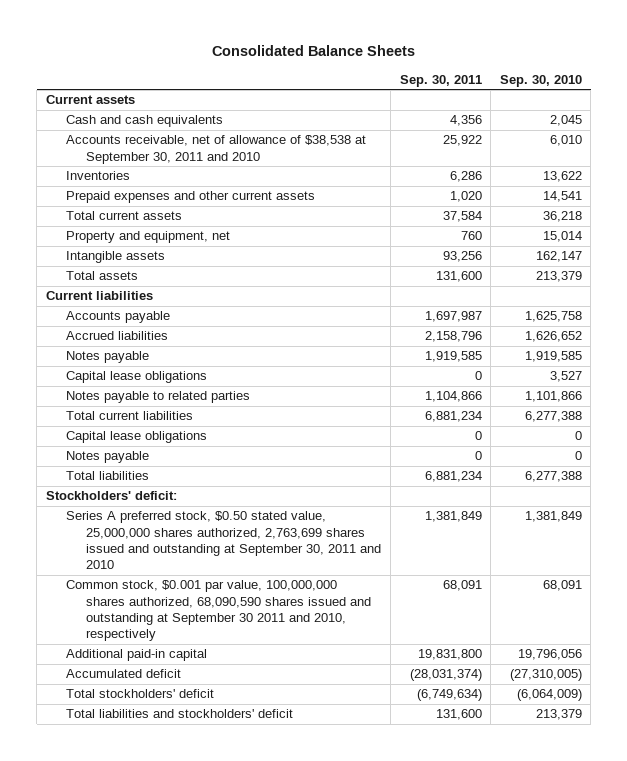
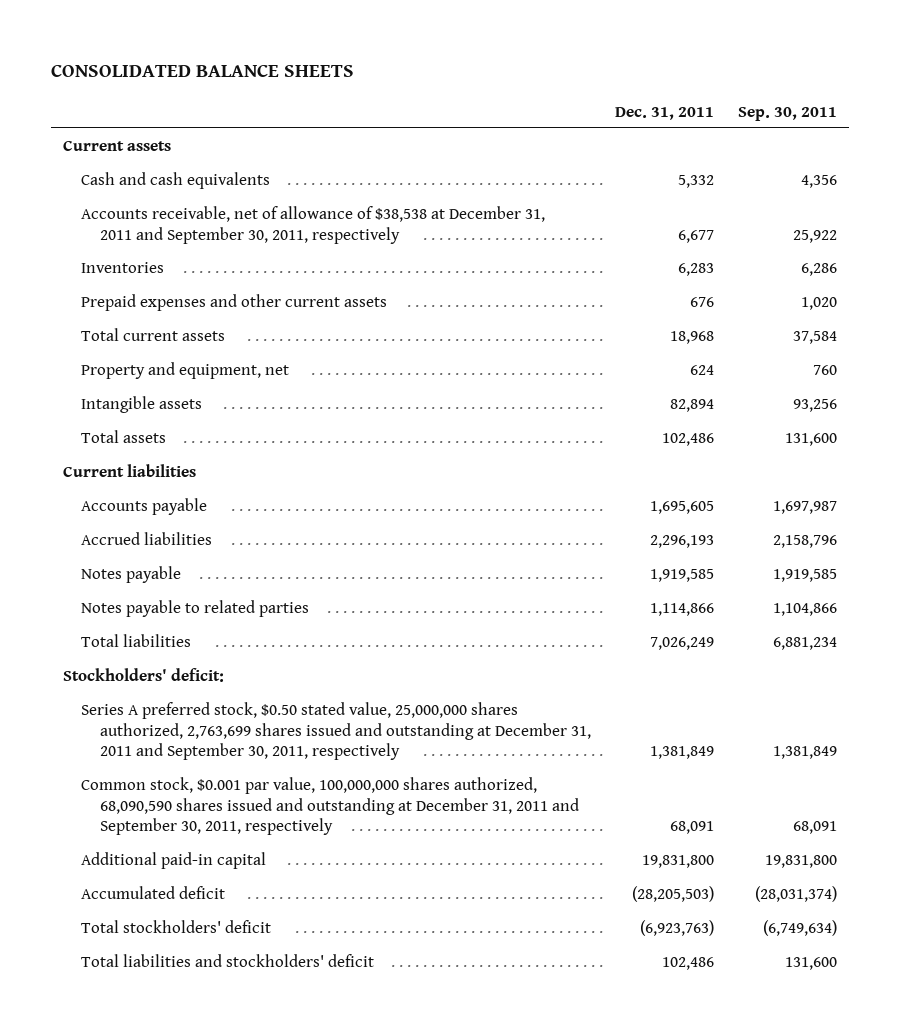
[211,45,415,57] Consolidated Balance Sheets -> [50,64,354,78] CONSOLIDATED BALANCE SHEETS
[499,74,582,87] Sep. 30, 2010 -> none
none -> [614,106,714,120] Dec. 31, 2011
[66,135,367,164] Accounts receivable, net of allowance of $38,538 at September 30, 2011 and 2010 -> [81,206,546,244] Accounts receivable, net of allowance of $38,538 at December 31, 2011 and September 30, 2011, respectively
[66,371,208,384] Capital lease obligations -> none
[66,411,194,421] Total current liabilities -> none
[66,431,208,444] Capital lease obligations -> none
[66,451,150,464] Notes payable -> none
[66,511,382,570] Series A preferred stock, $0.50 stated value, 25,000,000 shares authorized, 2,763,699 shares issued and outstanding at September 30, 2011 and 2010 -> [81,702,591,761] Series A preferred stock, $0.50 stated value, 25,000,000 shares authorized, 2,763,699 shares issued and outstanding at December 31, 2011 and September 30, 2011, respectively
[66,580,372,642] Common stock, $0.001 par value, 100,000,000 shares authorized, 68,090,590 shares issued and outstanding at September 30 2011 and 2010, respectively -> [81,777,579,836] Common stock, $0.001 par value, 100,000,000 shares authorized, 68,090,590 shares issued and outstanding at December 31, 2011 and September 30, 2011, respectively

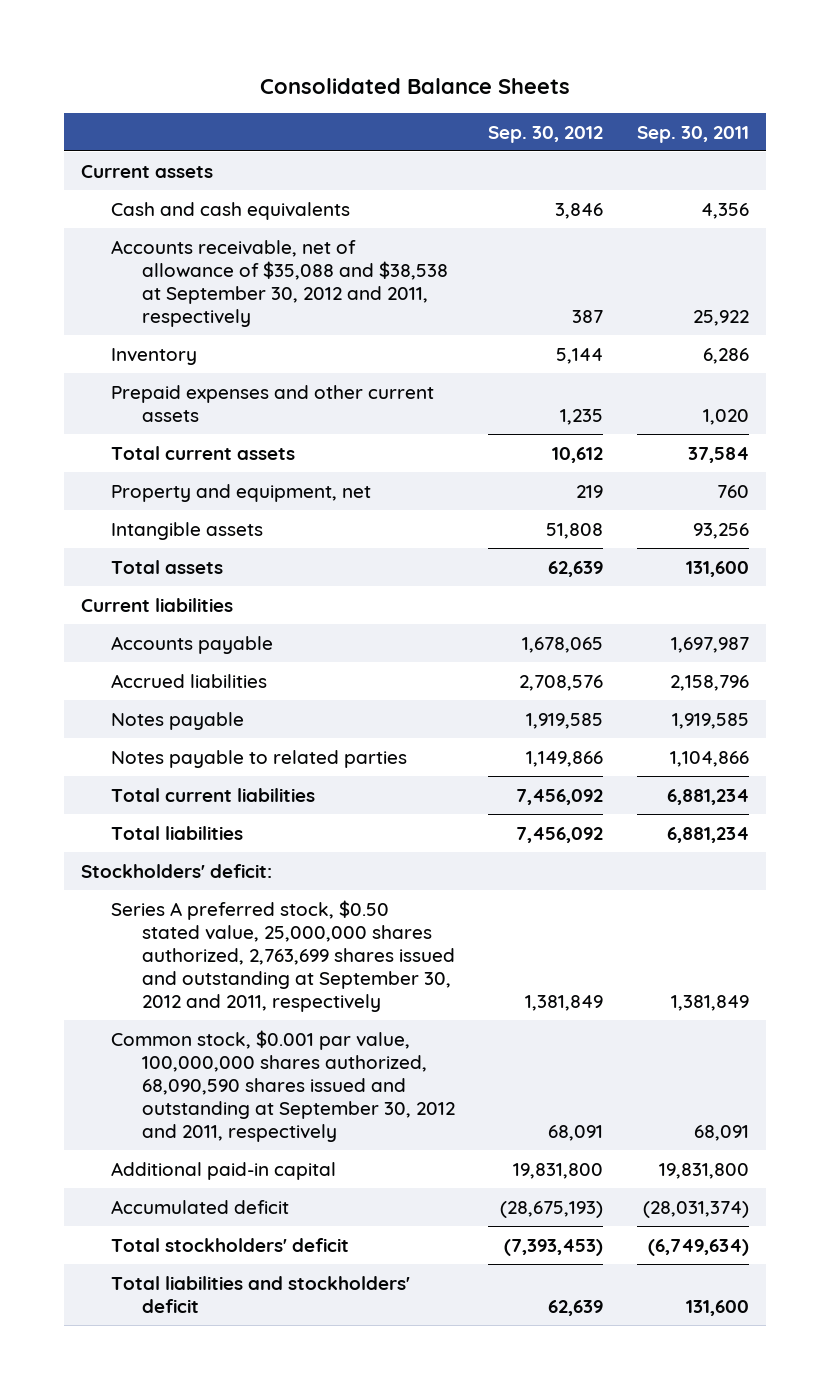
[50,64,354,78] CONSOLIDATED BALANCE SHEETS -> [259,77,570,94] Consolidated Balance Sheets
[614,106,714,120] Dec. 31, 2011 -> none
none -> [488,125,604,143] Sep. 30, 2012
[81,206,546,244] Accounts receivable, net of allowance of $38,538 at December 31, 2011 and September 30, 2011, respectively -> [111,239,448,327] Accounts receivable, net of allowance of $35,088 and $38,538 at September 30, 2012 and 2011, respectively
[81,262,165,274] Inventories -> [111,347,198,365] Inventory
none -> [111,787,316,802] Total current liabilities
[81,702,591,761] Series A preferred stock, $0.50 stated value, 25,000,000 shares authorized, 2,763,699 shares issued and outstanding at December 31, 2011 and September 30, 2011, respectively -> [111,899,455,1013] Series A preferred stock, $0.50 stated value, 25,000,000 shares authorized, 2,763,699 shares issued and outstanding at September 30, 2012 and 2011, respectively
[81,777,579,836] Common stock, $0.001 par value, 100,000,000 shares authorized, 68,090,590 shares issued and outstanding at December 31, 2011 and September 30, 2011, respectively -> [111,1029,455,1143] Common stock, $0.001 par value, 100,000,000 shares authorized, 68,090,590 shares issued and outstanding at September 30, 2012 and 2011, respectively

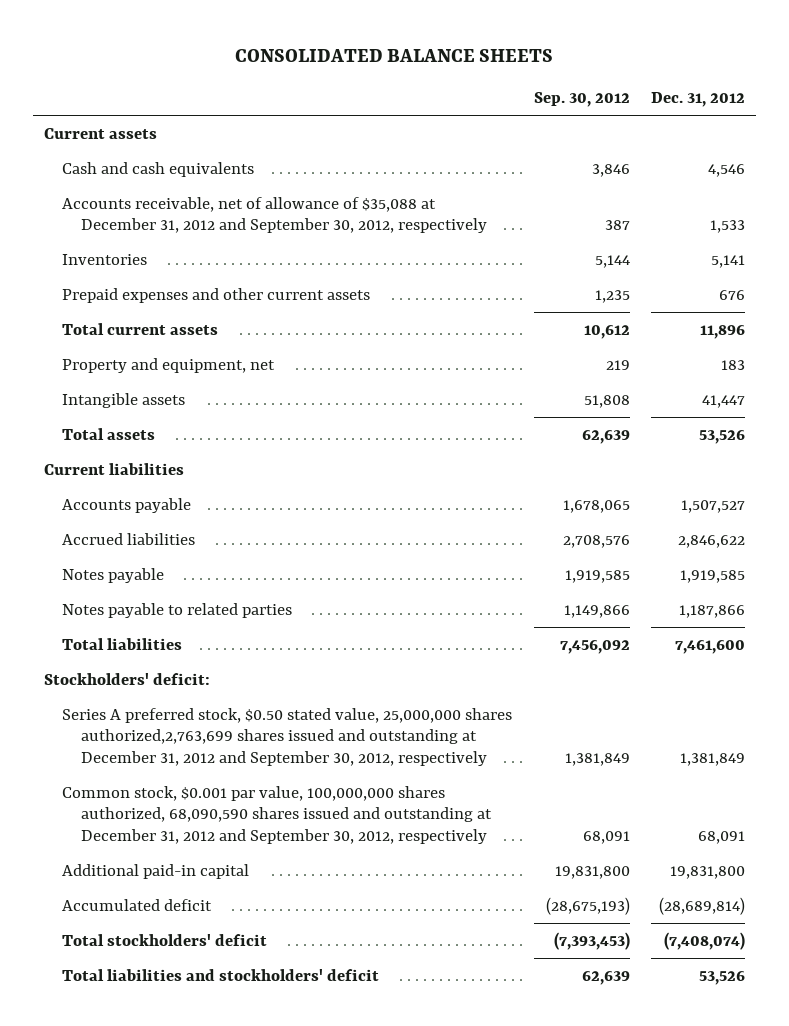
[259,77,570,94] Consolidated Balance Sheets -> [235,49,554,63] CONSOLIDATED BALANCE SHEETS
[636,125,749,143] Sep. 30, 2011 -> none
none -> [651,92,746,108] Dec. 31, 2012
[111,239,448,327] Accounts receivable, net of allowance of $35,088 and $38,538 at September 30, 2012 and 2011, respectively -> [62,196,487,234] Accounts receivable, net of allowance of $35,088 at December 31, 2012 and September 30, 2012, respectively
[111,347,198,365] Inventory -> [62,253,148,265] Inventories
[111,787,316,802] Total current liabilities -> none
[111,899,455,1013] Series A preferred stock, $0.50 stated value, 25,000,000 shares authorized, 2,763,699 shares issued and outstanding at September 30, 2012 and 2011, respectively -> [62,707,513,766] Series A preferred stock, $0.50 stated value, 25,000,000 shares authorized,2,763,699 shares issued and outstanding at December 31, 2012 and September 30, 2012, respectively
[111,1029,455,1143] Common stock, $0.001 par value, 100,000,000 shares authorized, 68,090,590 shares issued and outstanding at September 30, 2012 and 2011, respectively -> [62,785,492,844] Common stock, $0.001 par value, 100,000,000 shares authorized, 68,090,590 shares issued and outstanding at December 31, 2012 and September 30, 2012, respectively

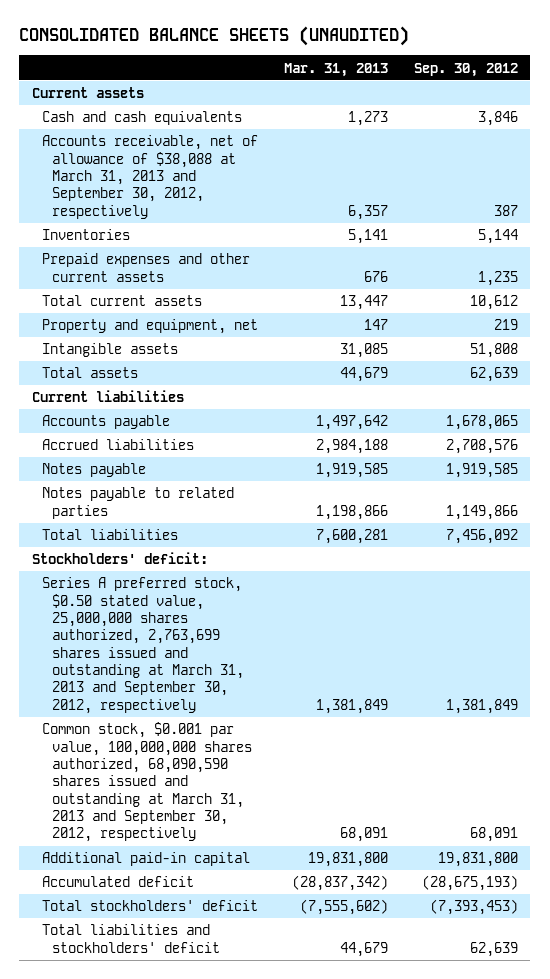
[235,49,554,63] CONSOLIDATED BALANCE SHEETS -> [19,26,410,47] CONSOLIDATED BALANCE SHEETS (UNAUDITED)
[651,92,746,108] Dec. 31, 2012 -> none
none -> [283,62,388,77] Mar. 31, 2013
[62,196,487,234] Accounts receivable, net of allowance of $35,088 at December 31, 2012 and September 30, 2012, respectively -> [42,135,259,219] Accounts receivable, net of allowance of $38,088 at March 31, 2013 and September 30, 2012, respectively
[62,707,513,766] Series A preferred stock, $0.50 stated value, 25,000,000 shares authorized,2,763,699 shares issued and outstanding at December 31, 2012 and September 30, 2012, respectively -> [42,577,245,714] Series A preferred stock, $0.50 stated value, 25,000,000 shares authorized, 2,763,699 shares issued and outstanding at March 31, 2013 and September 30, 2012, respectively
[62,785,492,844] Common stock, $0.001 par value, 100,000,000 shares authorized, 68,090,590 shares issued and outstanding at December 31, 2012 and September 30, 2012, respectively -> [42,722,253,843] Common stock, $0.001 par value, 100,000,000 shares authorized, 68,090,590 shares issued and outstanding at March 31, 2013 and September 30, 2012, respectively

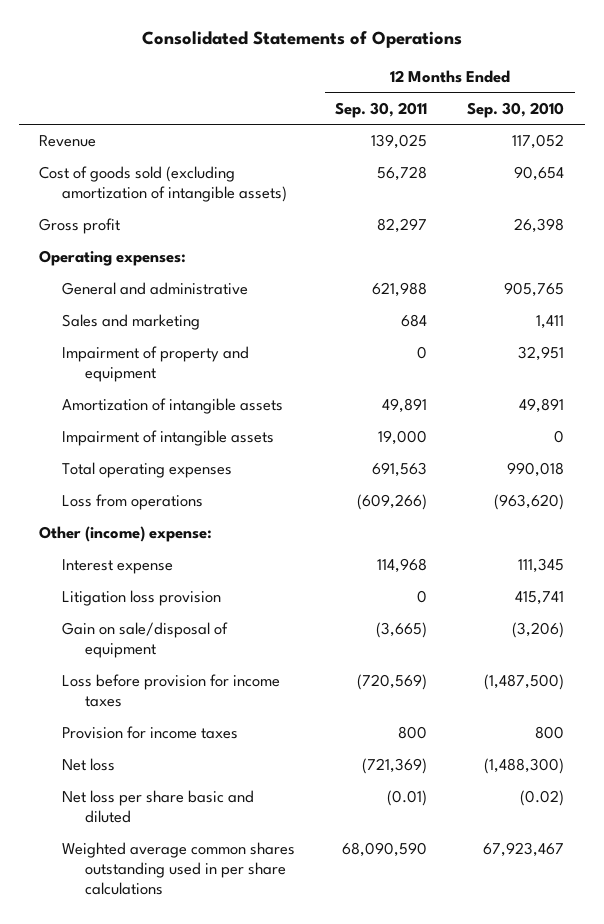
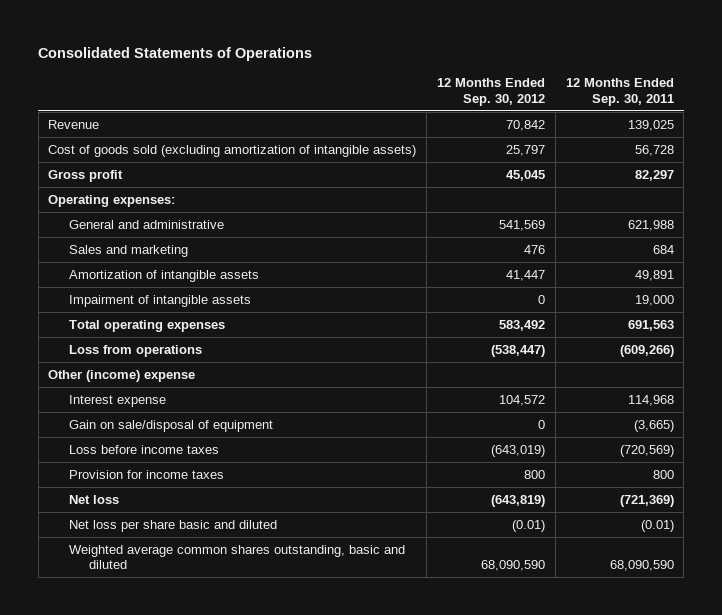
[467,101,565,118] Sep. 30, 2010 -> none
none -> [436,78,545,106] 12 Months Ended Sep. 30, 2012
[62,346,250,383] Impairment of property and equipment -> none
[39,526,213,543] Other (income) expense: -> [48,369,196,382] Other (income) expense
[62,590,222,607] Litigation loss provision -> none
[62,674,281,708] Loss before provision for income taxes -> [68,444,219,454] Loss before income taxes
[62,842,296,896] Weighted average common shares outstanding used in per share calculations -> [68,544,405,569] Weighted average common shares outstanding, basic and diluted

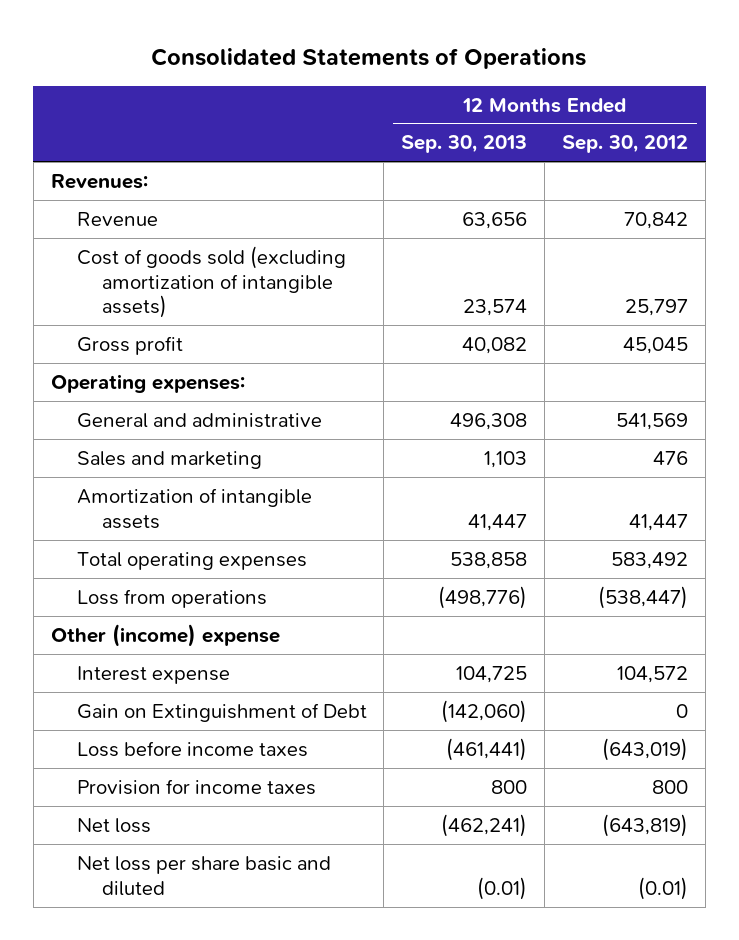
[565,78,674,106] 12 Months Ended Sep. 30, 2011 -> none
none -> [401,135,528,154] Sep. 30, 2013
none -> [50,173,148,189] Revenues:
[68,294,251,307] Impairment of intangible assets -> none
[68,419,273,432] Gain on sale/disposal of equipment -> none
none -> [76,702,367,722] Gain on Extinguishment of Debt
[68,544,405,569] Weighted average common shares outstanding, basic and diluted -> none

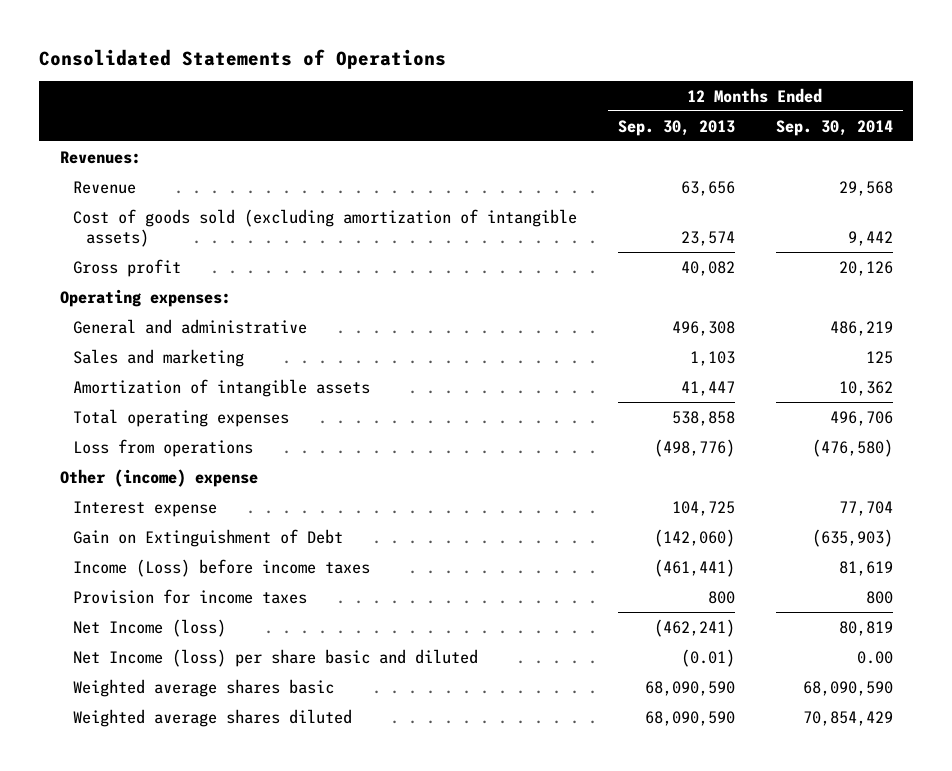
[562,135,689,154] Sep. 30, 2012 -> none
none -> [775,119,893,136] Sep. 30, 2014
[76,740,308,757] Loss before income taxes -> [72,558,370,577] Income (Loss) before income taxes
[76,817,151,833] Net loss -> [72,618,226,637] Net Income (loss)
[76,855,331,896] Net loss per share basic and diluted -> [72,648,478,667] Net Income (loss) per share basic and diluted
none -> [72,678,334,697] Weighted average shares basic
none -> [72,708,352,727] Weighted average shares diluted

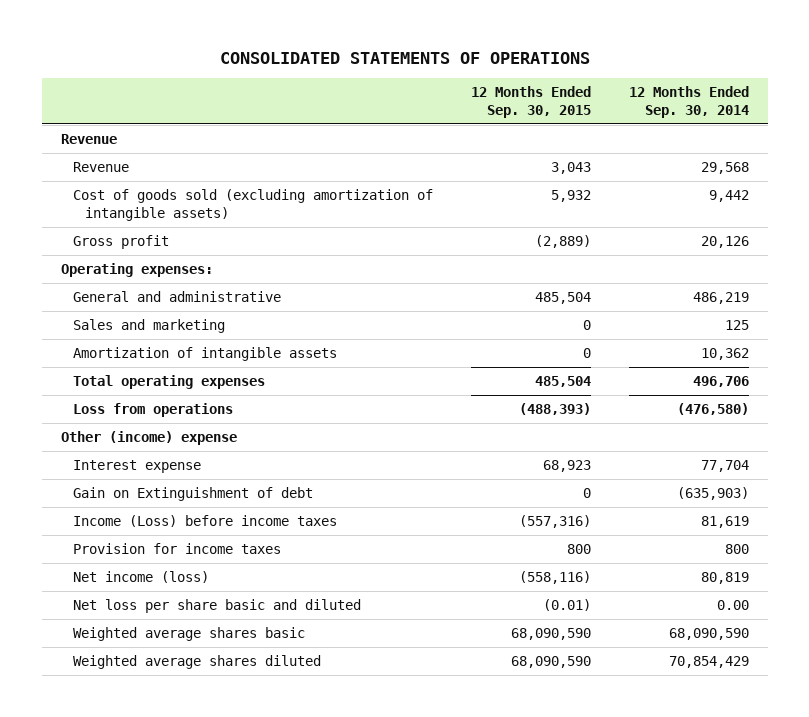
[39,48,447,69] Consolidated Statements of Operations -> [219,51,590,64] CONSOLIDATED STATEMENTS OF OPERATIONS
[617,119,735,136] Sep. 30, 2013 -> none
none -> [470,86,591,118] 12 Months Ended Sep. 30, 2015
[59,150,141,164] Revenues: -> [60,134,117,145] Revenue
[72,528,343,547] Gain on Extinguishment of Debt -> [72,487,313,502] Gain on Extinguishment of debt
[72,618,226,637] Net Income (loss) -> [72,571,209,584] Net income (loss)
[72,648,478,667] Net Income (loss) per share basic and diluted -> [72,599,361,614] Net loss per share basic and diluted

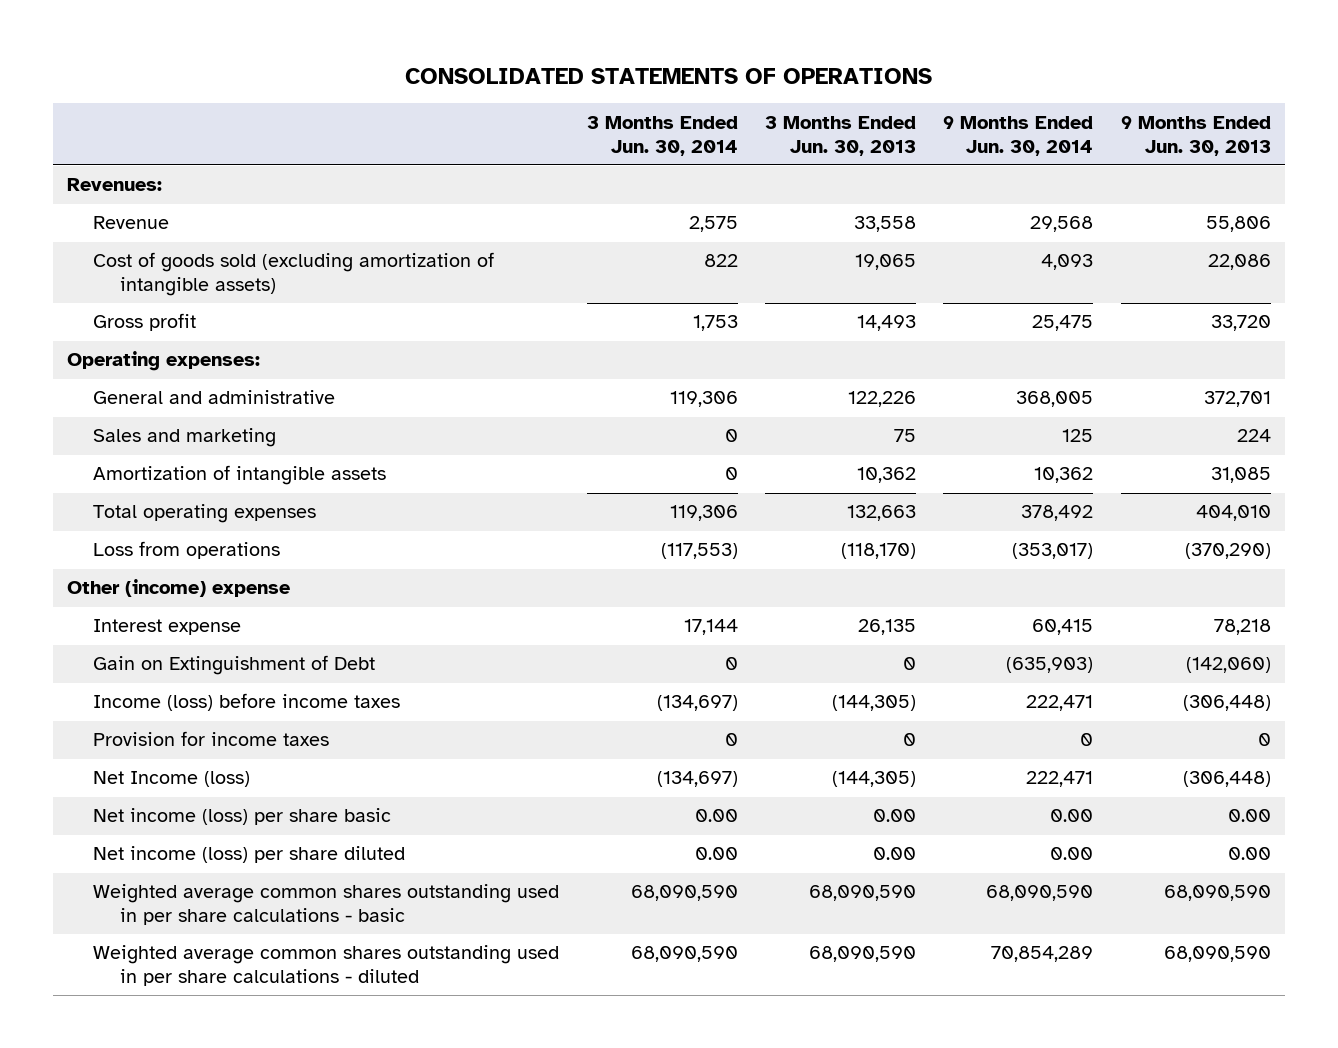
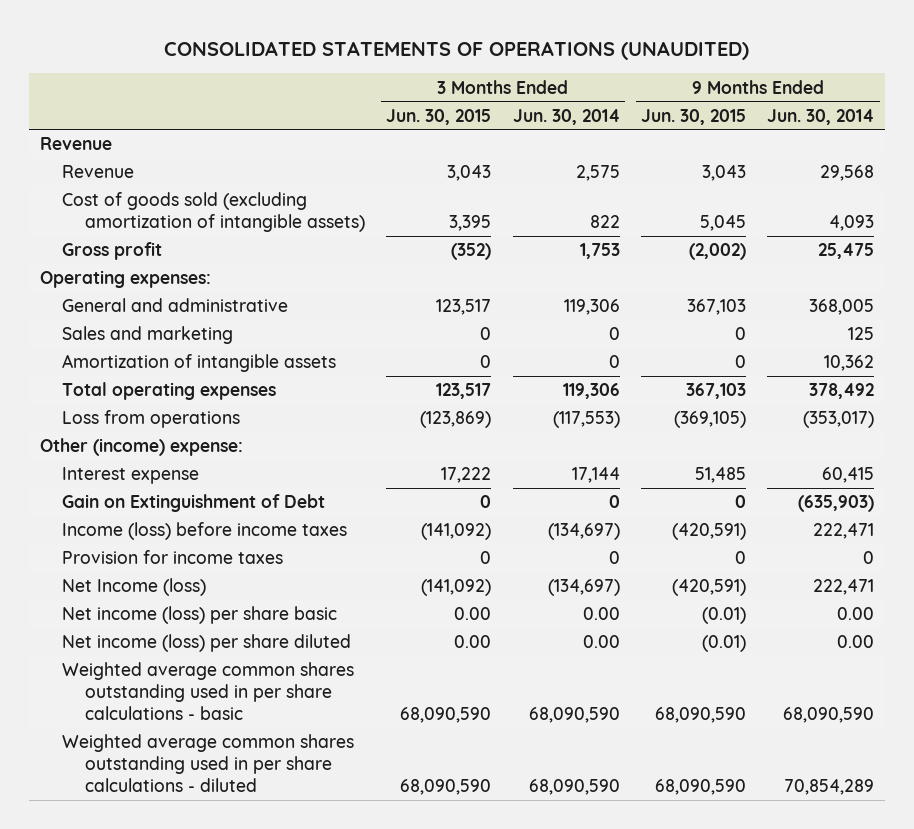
[404,67,932,84] CONSOLIDATED STATEMENTS OF OPERATIONS -> [164,41,750,61] CONSOLIDATED STATEMENTS OF OPERATIONS (UNAUDITED)
[765,115,917,156] 3 Months Ended Jun. 30, 2013 -> none
[1120,115,1271,156] 9 Months Ended Jun. 30, 2013 -> none
none -> [386,108,492,125] Jun. 30, 2015
none -> [640,108,746,125] Jun. 30, 2015
[67,178,163,192] Revenues: -> [39,137,112,151] Revenue
[67,579,291,598] Other (income) expense -> [39,438,243,457] Other (income) expense:

